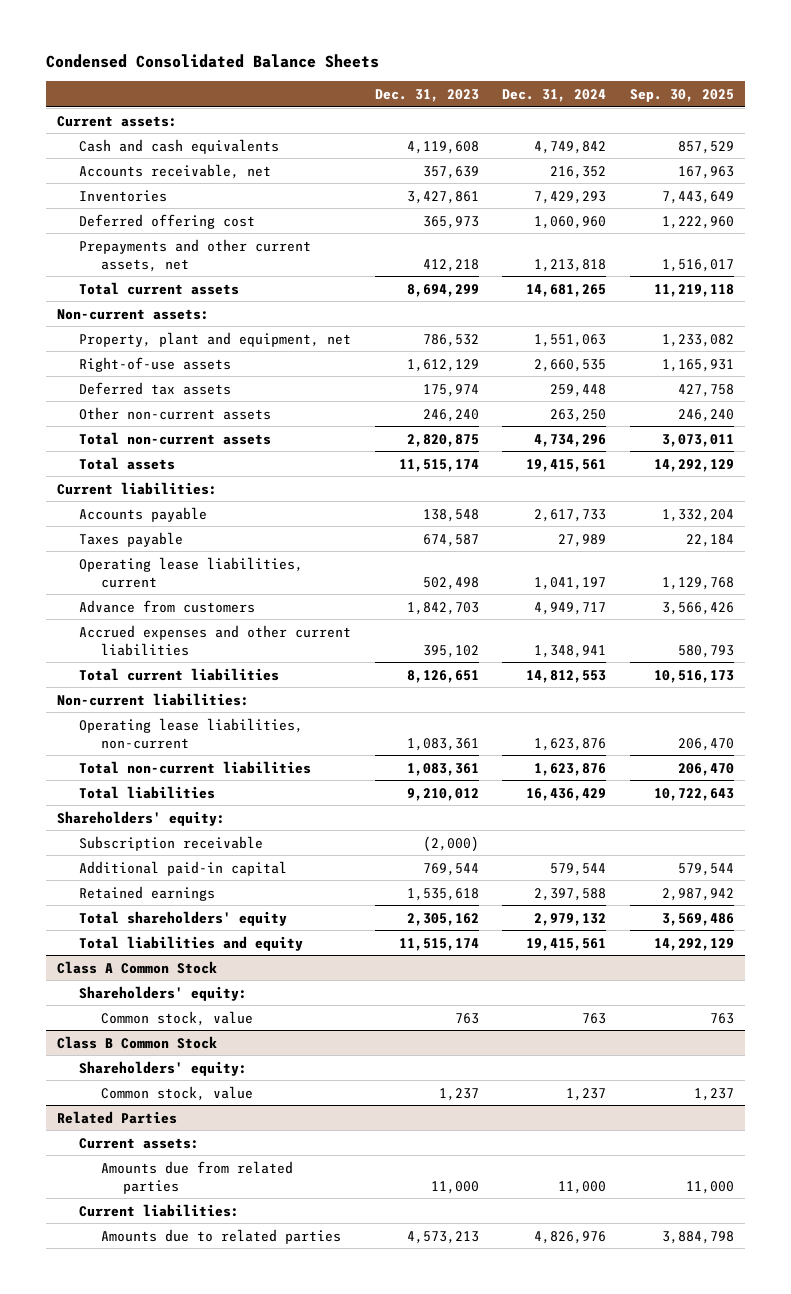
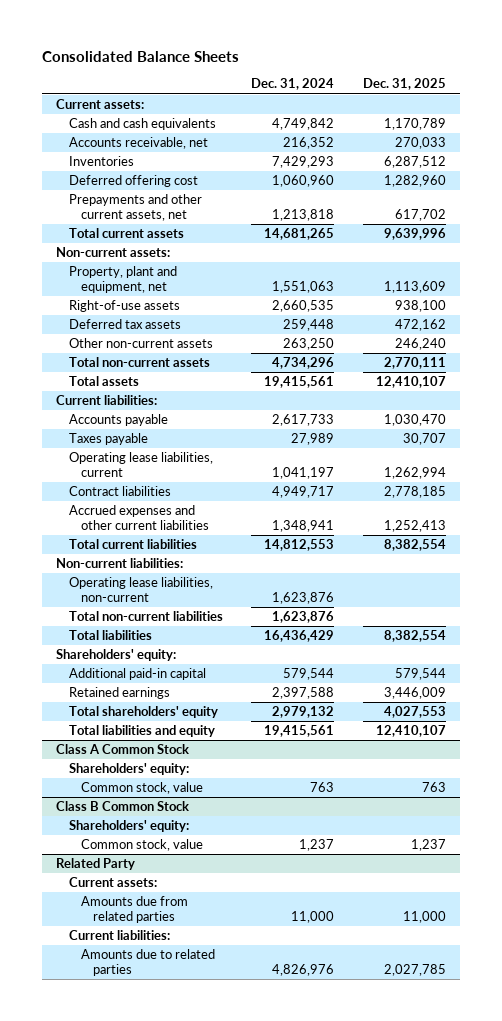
[45,54,379,69] Condensed Consolidated Balance Sheets -> [42,50,240,62] Consolidated Balance Sheets
[374,89,479,103] Dec. 31, 2023 -> none
[629,89,734,103] Sep. 30, 2025 -> none
none -> [362,78,446,91] Dec. 31, 2025
[79,599,256,613] Advance from customers -> [68,486,171,497] Contract liabilities
[79,835,264,851] Subscription receivable -> none
[57,1110,178,1124] Related Parties -> [56,858,136,871] Related Party

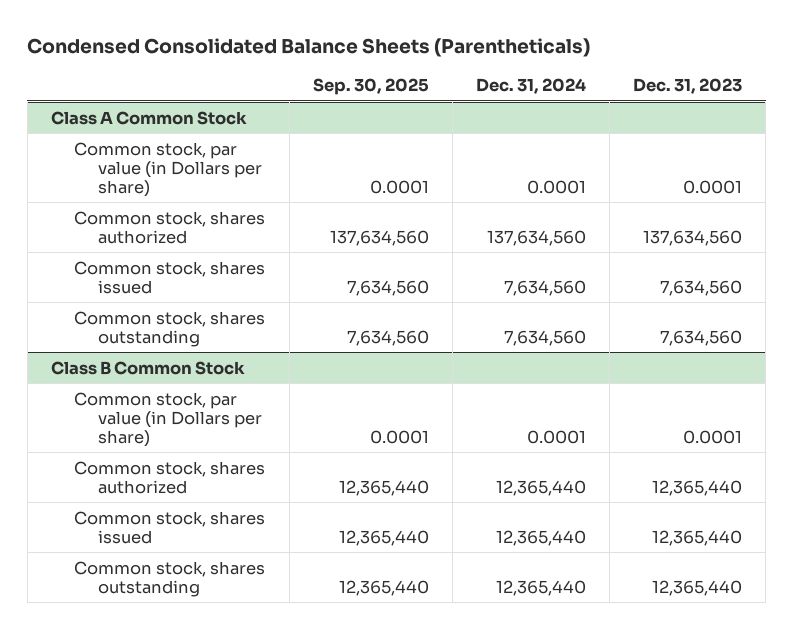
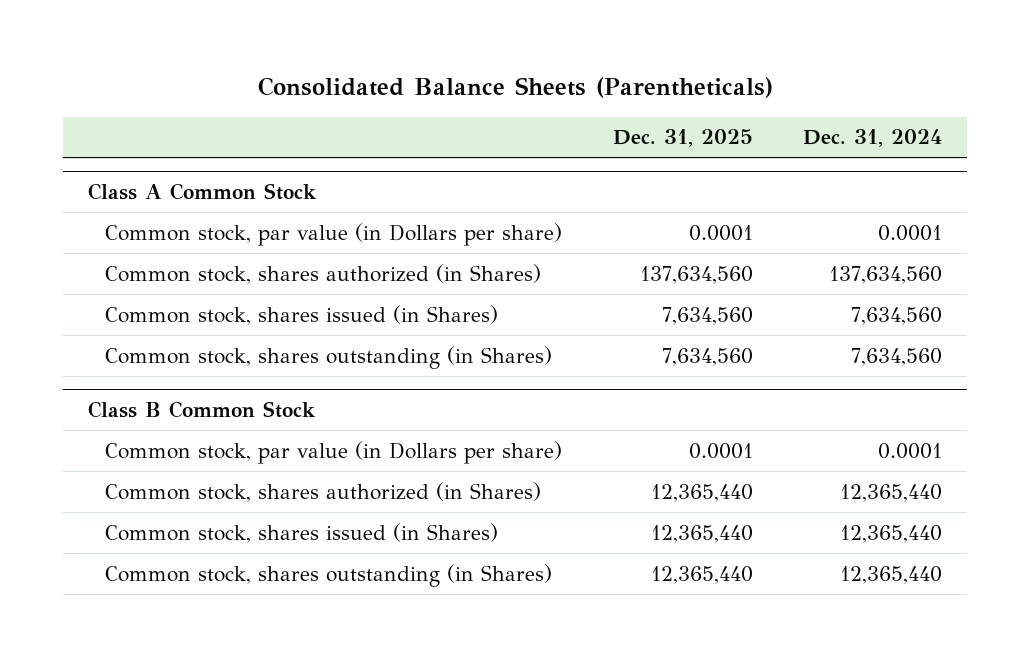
[27,38,591,58] Condensed Consolidated Balance Sheets (Parentheticals) -> [257,77,773,99] Consolidated Balance Sheets (Parentheticals)
[312,78,429,96] Sep. 30, 2025 -> none
[633,78,743,95] Dec. 31, 2023 -> none
none -> [612,129,753,148] Dec. 31, 2025
[74,210,266,244] Common stock, shares authorized -> [105,263,542,284] Common stock, shares authorized (in Shares)
[74,260,266,294] Common stock, shares issued -> [105,304,499,325] Common stock, shares issued (in Shares)
[74,310,266,347] Common stock, shares outstanding -> [105,345,553,369] Common stock, shares outstanding (in Shares)
[74,460,266,494] Common stock, shares authorized -> [105,481,542,502] Common stock, shares authorized (in Shares)
[74,510,266,544] Common stock, shares issued -> [105,522,499,543] Common stock, shares issued (in Shares)
[74,560,266,597] Common stock, shares outstanding -> [105,563,553,587] Common stock, shares outstanding (in Shares)

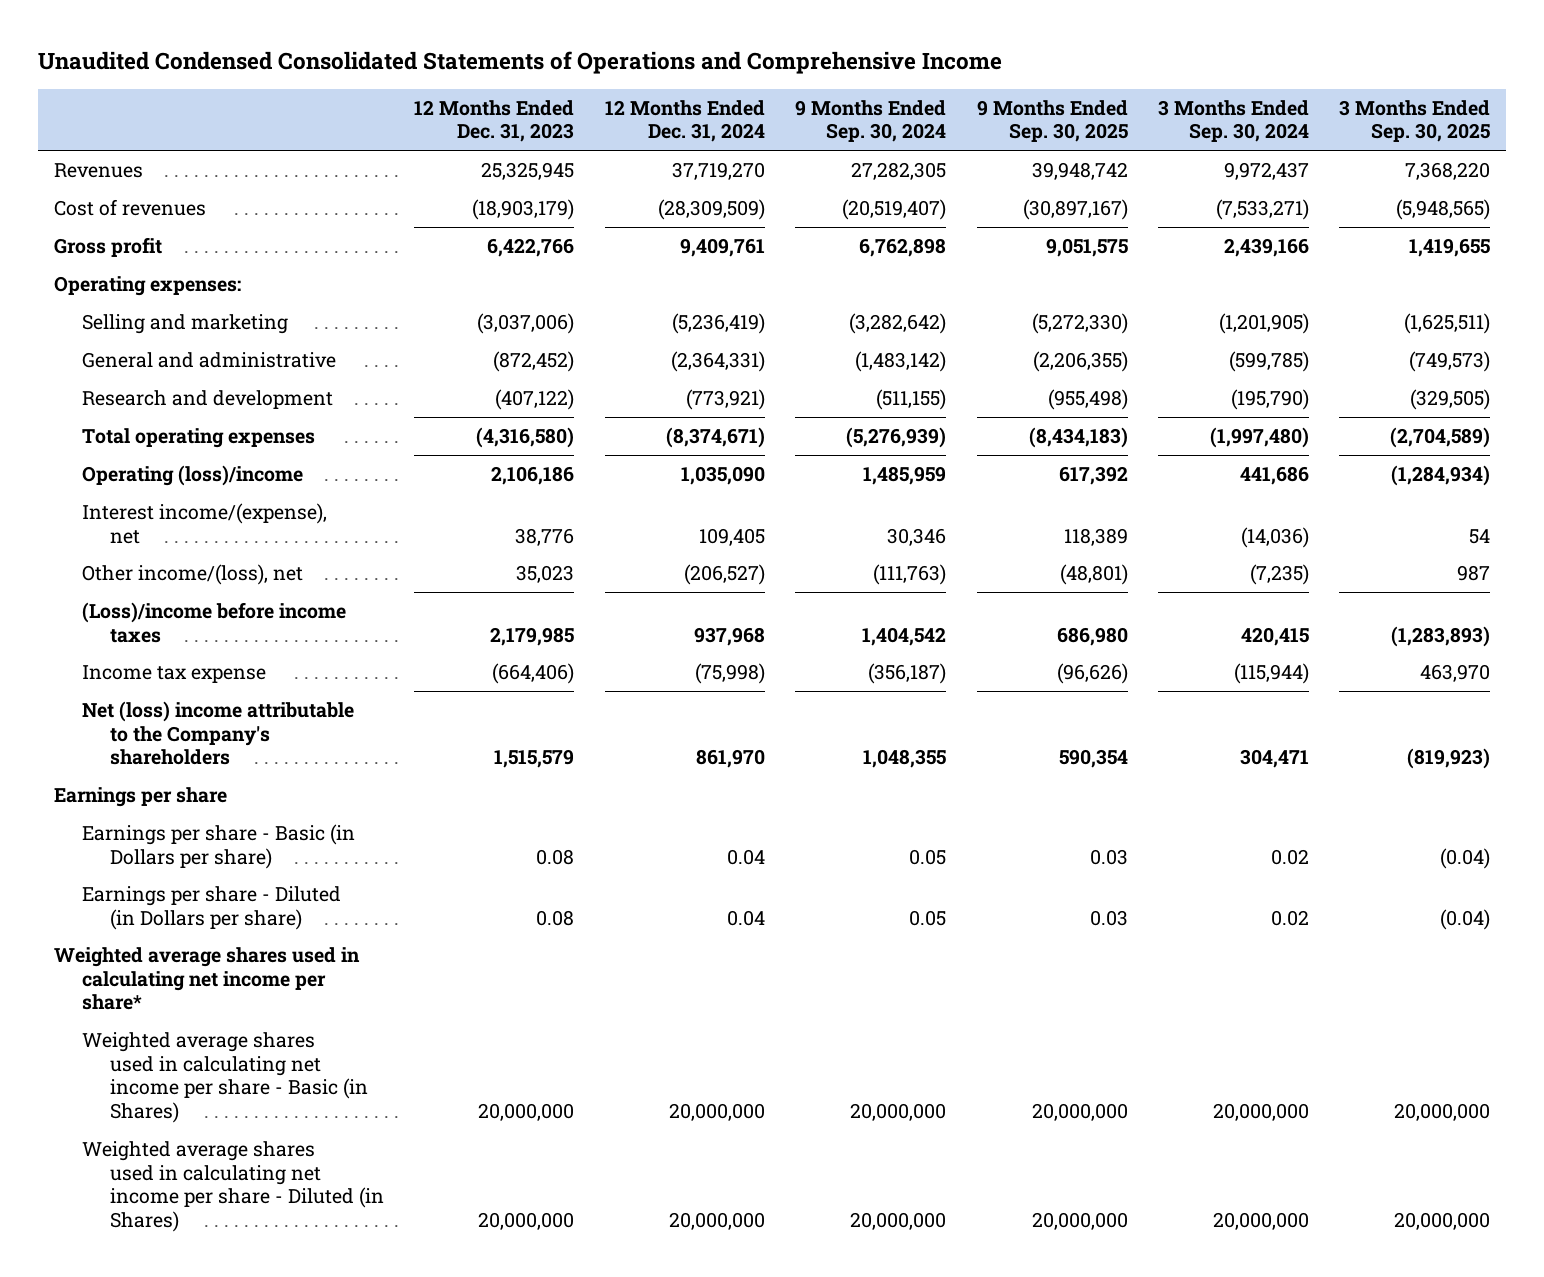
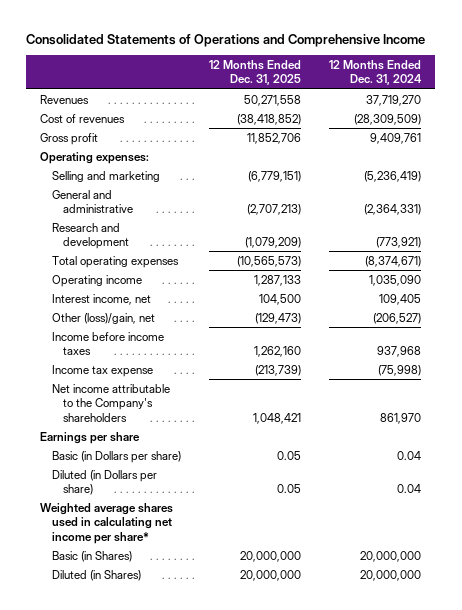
[38,50,1003,74] Unaudited Condensed Consolidated Statements of Operations and Comprehensive Income -> [26,33,426,47] Consolidated Statements of Operations and Comprehensive Income
[414,99,575,143] 12 Months Ended Dec. 31, 2023 -> none
[795,99,947,143] 9 Months Ended Sep. 30, 2024 -> none
[976,99,1128,143] 9 Months Ended Sep. 30, 2025 -> none
[1157,99,1309,143] 3 Months Ended Sep. 30, 2024 -> none
[1339,99,1491,143] 3 Months Ended Sep. 30, 2025 -> none
none -> [208,59,301,86] 12 Months Ended Dec. 31, 2025
[81,465,303,487] Operating (loss)/income -> [51,274,142,287] Operating income
[81,503,327,544] Interest income/(expense), net -> [51,293,151,305] Interest income, net
[81,564,303,586] Other income/(loss), net -> [51,312,155,324] Other (loss)/gain, net
[81,602,346,643] (Loss)/income before income taxes -> [51,331,164,356] Income before income taxes
[81,701,354,766] Net (loss) income attributable to the Company's shareholders -> [51,383,170,422] Net income attributable to the Company's shareholders
[81,824,355,869] Earnings per share - Basic (in Dollars per share) -> [51,450,181,463] Basic (in Dollars per share)
[81,886,341,930] Earnings per share - Diluted (in Dollars per share) -> [51,469,157,496] Diluted (in Dollars per share)
[81,1032,368,1123] Weighted average shares used in calculating net income per share - Basic (in Shares) -> [51,550,132,562] Basic (in Shares)
[81,1141,384,1232] Weighted average shares used in calculating net income per share - Diluted (in Shares) -> [51,569,141,581] Diluted (in Shares)

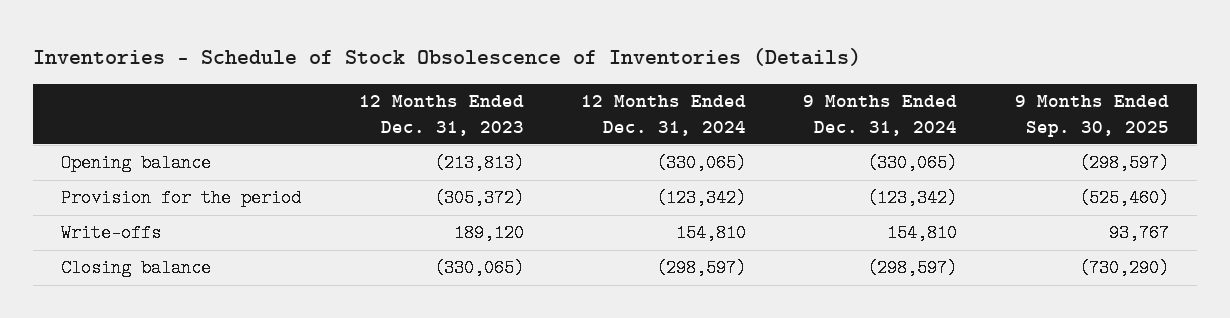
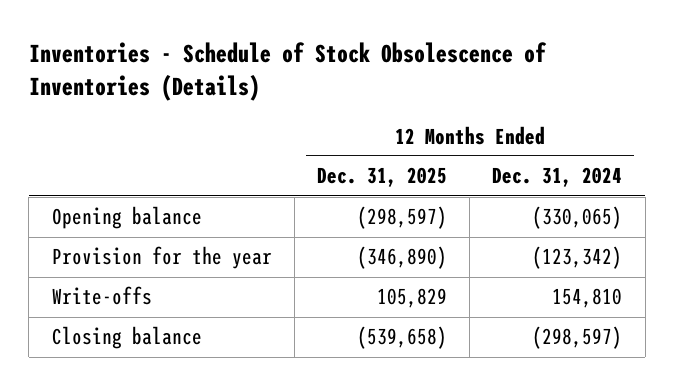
[358,95,524,136] 12 Months Ended Dec. 31, 2023 -> none
[803,95,958,136] 9 Months Ended Dec. 31, 2024 -> none
[1014,95,1169,137] 9 Months Ended Sep. 30, 2025 -> none
none -> [316,167,447,188] Dec. 31, 2025
[61,189,302,208] Provision for the period -> [51,246,272,270] Provision for the year

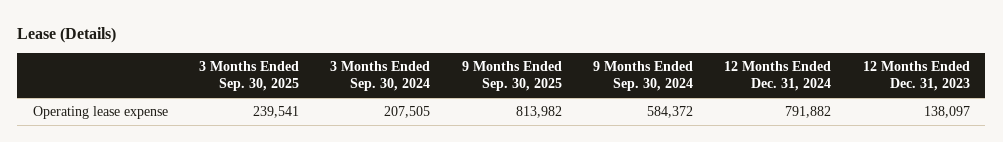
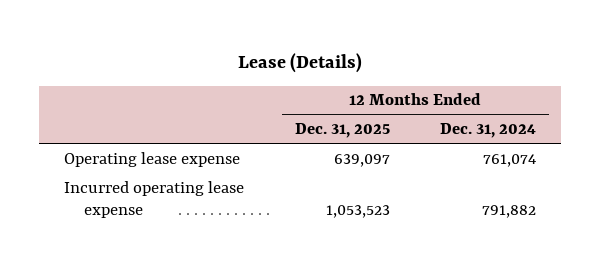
[199,60,300,92] 3 Months Ended Sep. 30, 2025 -> none
[330,60,431,92] 3 Months Ended Sep. 30, 2024 -> none
[461,60,562,92] 9 Months Ended Sep. 30, 2025 -> none
[593,60,694,92] 9 Months Ended Sep. 30, 2024 -> none
[862,60,970,92] 12 Months Ended Dec. 31, 2023 -> none
none -> [294,123,390,139] Dec. 31, 2025
[785,106,832,119] 791,882 -> [482,153,536,167] 761,074
none -> [64,180,245,219] Incurred operating lease expense

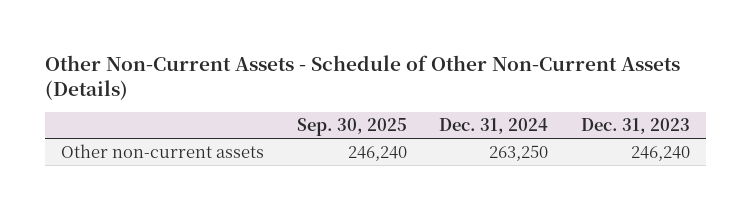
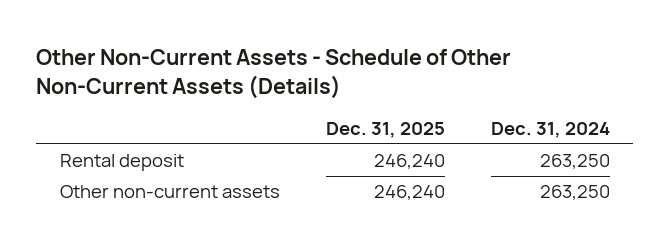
[296,118,407,137] Sep. 30, 2025 -> none
[580,118,690,135] Dec. 31, 2023 -> none
none -> [325,121,445,138] Dec. 31, 2025
none -> [59,154,184,172] Rental deposit

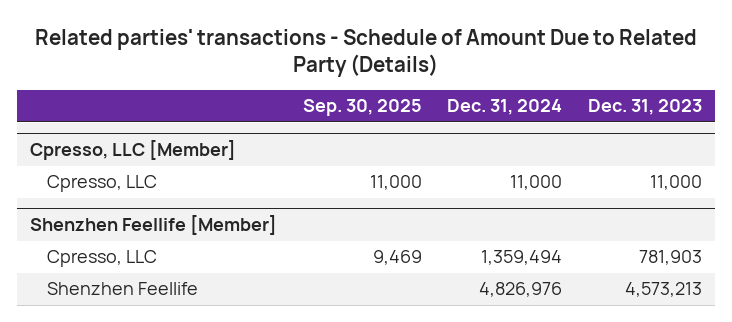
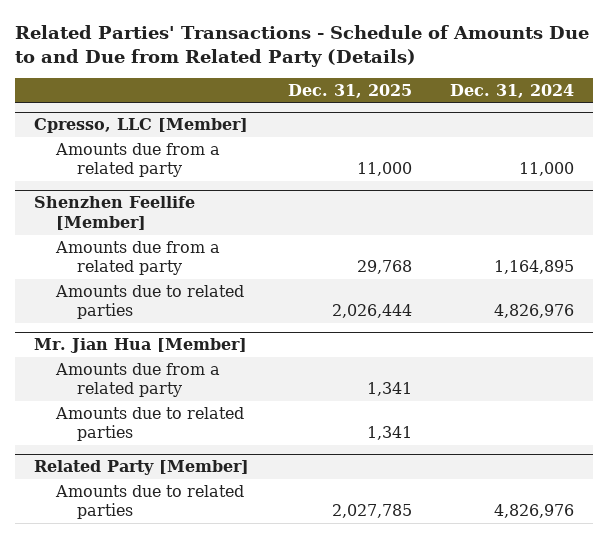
[35,28,698,78] Related parties' transactions - Schedule of Amount Due to Related Party (Details) -> [15,25,590,67] Related Parties' Transactions - Schedule of Amounts Due to and Due from Related Party (Details)
[302,99,422,117] Sep. 30, 2025 -> none
[588,99,703,116] Dec. 31, 2023 -> none
none -> [287,83,412,98] Dec. 31, 2025
[47,175,158,193] Cpresso, LLC -> [54,142,220,178] Amounts due from a related party
[47,250,158,268] Cpresso, LLC -> none
none -> [54,240,220,276] Amounts due from a related party
[47,282,199,296] Shenzhen Feellife -> [54,284,244,320] Amounts due to related parties
none -> [34,338,248,354] Mr. Jian Hua [Member]
none -> [54,362,220,398] Amounts due from a related party
none -> [54,406,244,442] Amounts due to related parties
none -> [34,460,250,476] Related Party [Member]
none -> [54,484,244,520] Amounts due to related parties

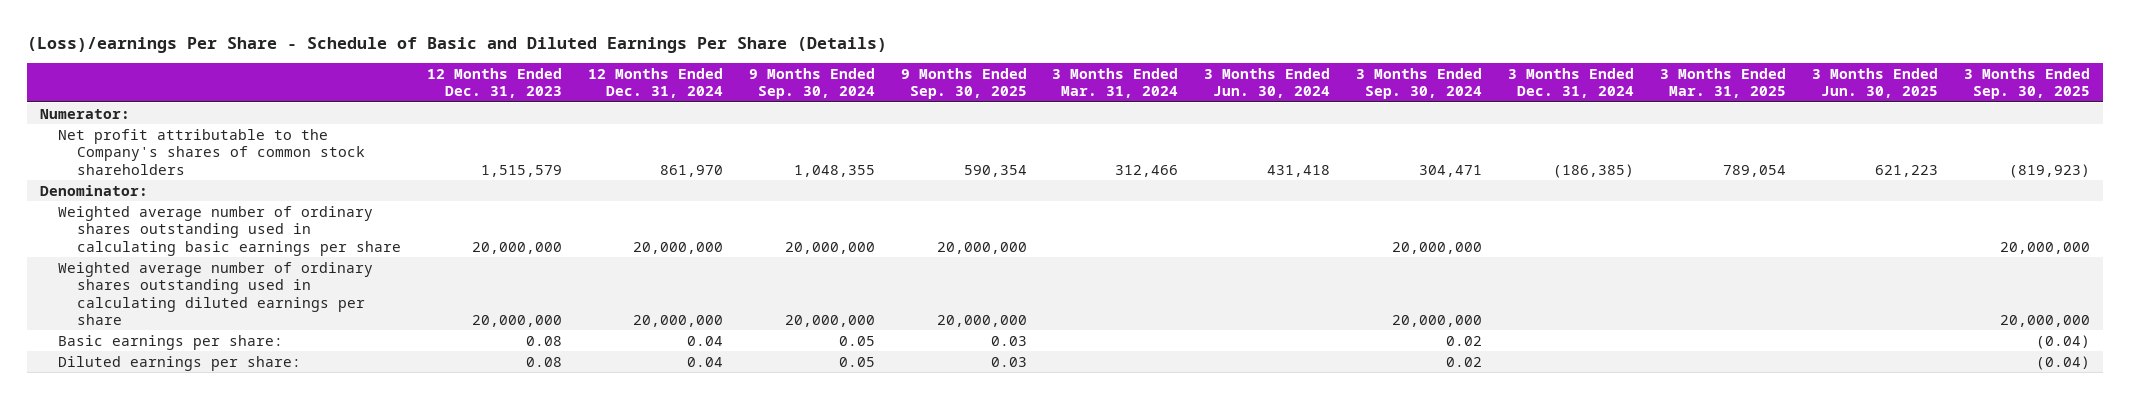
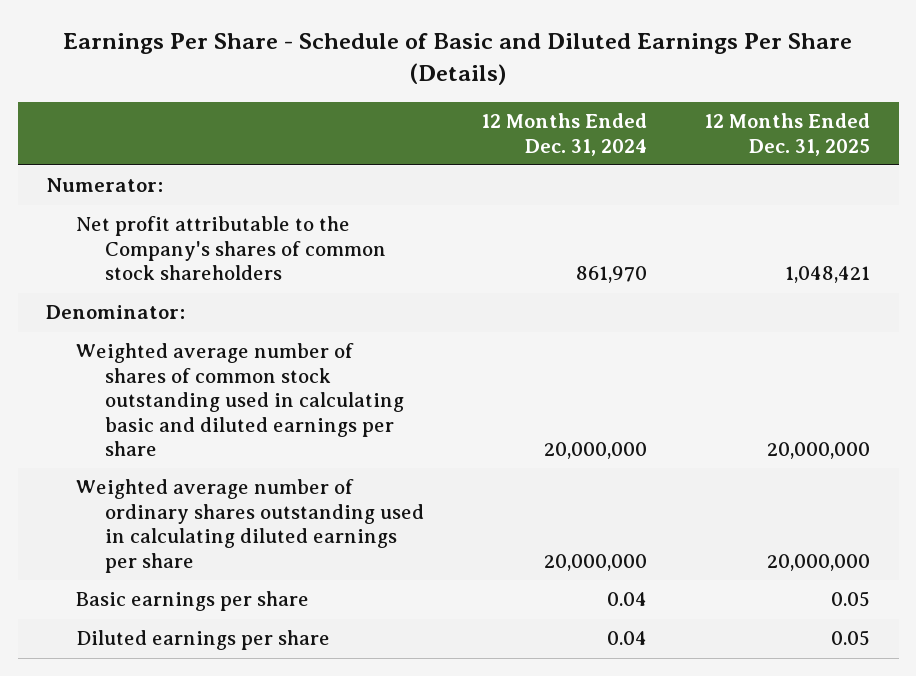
[26,36,887,53] (Loss)/earnings Per Share - Schedule of Basic and Diluted Earnings Per Share (Details) -> [63,33,853,86] Earnings Per Share - Schedule of Basic and Diluted Earnings Per Share (Details)
[426,67,562,99] 12 Months Ended Dec. 31, 2023 -> none
[748,67,875,100] 9 Months Ended Sep. 30, 2024 -> none
[900,67,1027,100] 9 Months Ended Sep. 30, 2025 -> none
[1052,67,1179,99] 3 Months Ended Mar. 31, 2024 -> none
[1204,67,1331,99] 3 Months Ended Jun. 30, 2024 -> none
[1356,67,1483,100] 3 Months Ended Sep. 30, 2024 -> none
[1508,67,1635,99] 3 Months Ended Dec. 31, 2024 -> none
[1659,67,1786,99] 3 Months Ended Mar. 31, 2025 -> none
[1811,67,1938,99] 3 Months Ended Jun. 30, 2025 -> none
[1963,67,2090,100] 3 Months Ended Sep. 30, 2025 -> none
none -> [704,113,871,156] 12 Months Ended Dec. 31, 2025
[58,205,402,256] Weighted average number of ordinary shares outstanding used in calculating basic earnings per share -> [75,343,405,457] Weighted average number of shares of common stock outstanding used in calculating basic and diluted earnings per share
[58,334,284,350] Basic earnings per share: -> [75,591,309,612] Basic earnings per share
[58,355,302,371] Diluted earnings per share: -> [75,630,330,651] Diluted earnings per share

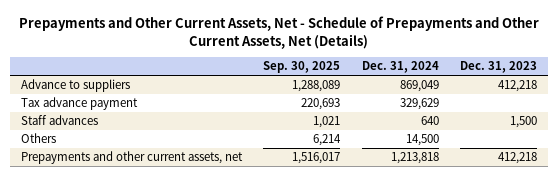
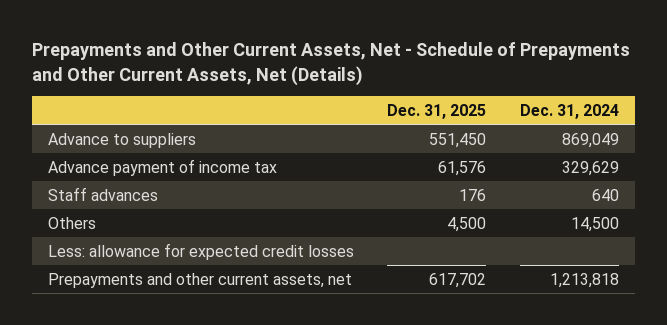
[263,61,341,74] Sep. 30, 2025 -> none
[459,61,537,74] Dec. 31, 2023 -> none
none -> [387,103,487,119] Dec. 31, 2025
[20,97,138,111] Tax advance payment -> [48,158,278,176] Advance payment of income tax
none -> [48,242,355,260] Less: allowance for expected credit losses

